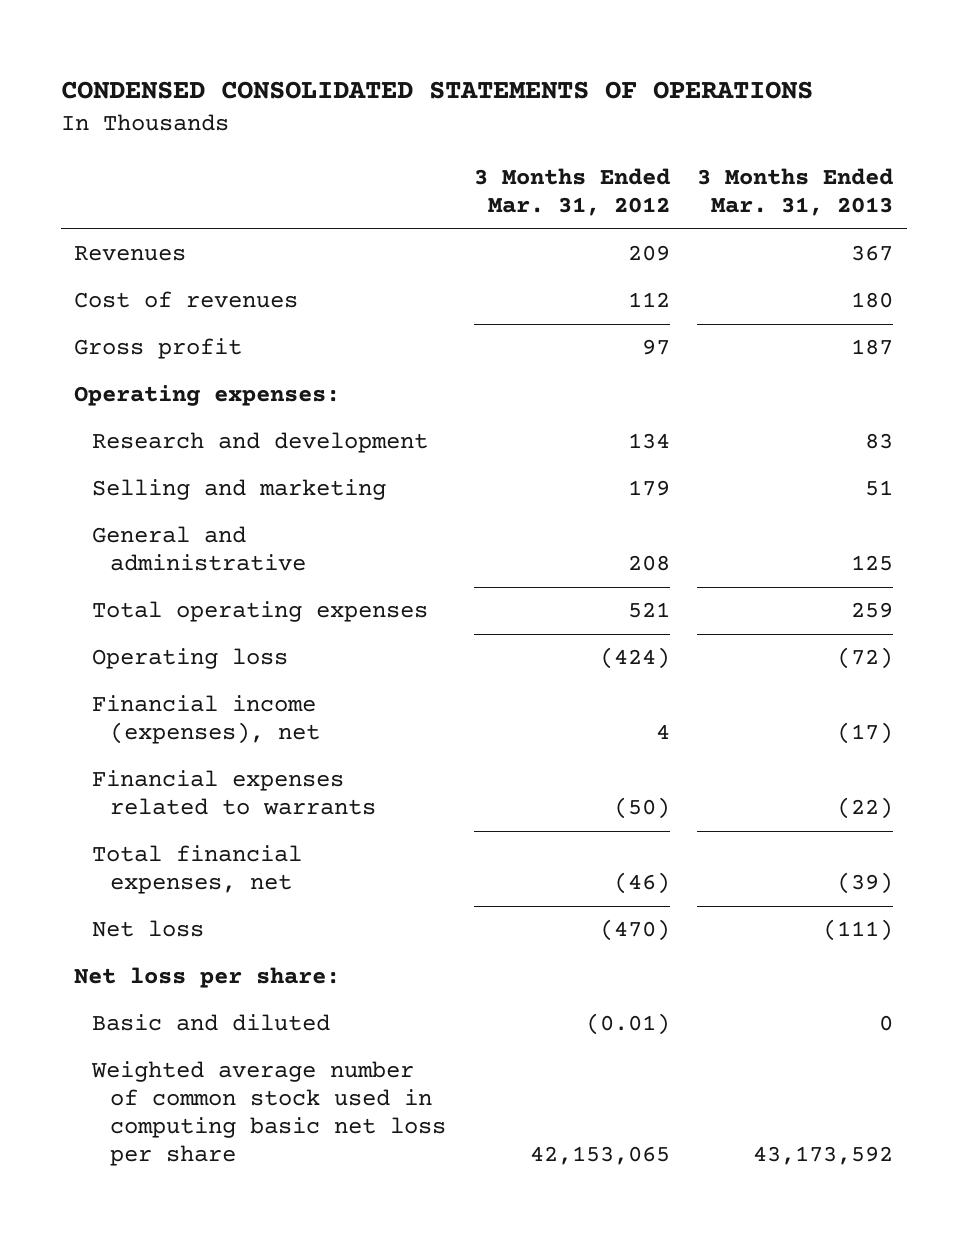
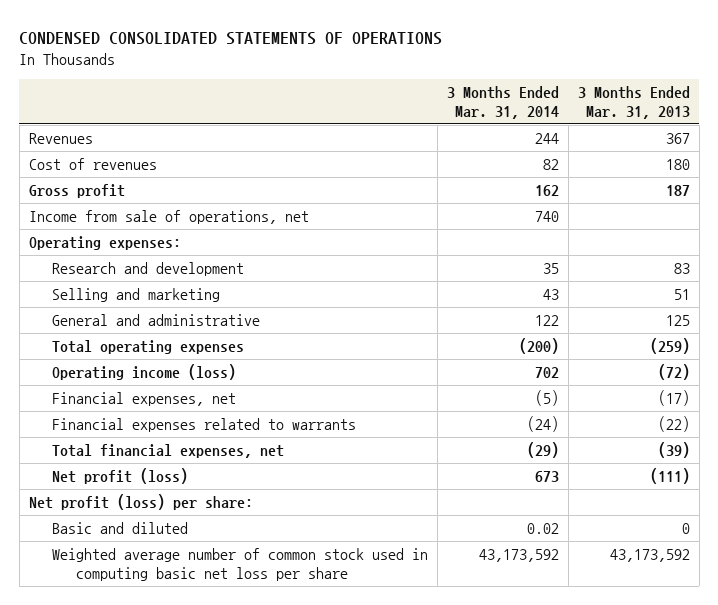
[473,168,670,217] 3 Months Ended Mar. 31, 2012 -> none
none -> [446,85,559,119] 3 Months Ended Mar. 31, 2014
none -> [28,209,309,224] Income from sale of operations, net
[851,602,894,619] 259 -> [649,337,690,354] (259)
[92,648,289,670] Operating loss -> [52,363,237,380] Operating income (loss)
[92,695,321,745] Financial income (expenses), net -> [52,391,237,406] Financial expenses, net
[92,920,205,938] Net loss -> [52,467,189,484] Net profit (loss)
[74,967,341,989] Net loss per share: -> [28,493,253,510] Net profit (loss) per share:

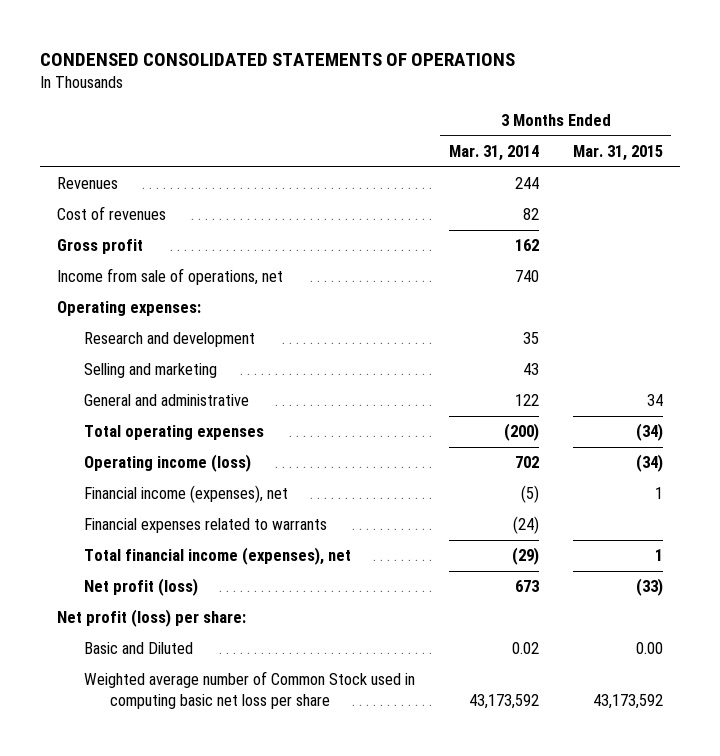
[577,85,690,119] 3 Months Ended Mar. 31, 2013 -> none
none -> [572,144,663,161] Mar. 31, 2015
[52,391,237,406] Financial expenses, net -> [83,485,288,504] Financial income (expenses), net
[52,443,285,458] Total financial expenses, net -> [83,547,351,566] Total financial income (expenses), net
[52,521,189,534] Basic and diluted -> [83,642,193,655] Basic and Diluted
[52,547,429,582] Weighted average number of common stock used in computing basic net loss per share -> [83,671,415,710] Weighted average number of Common Stock used in computing basic net loss per share

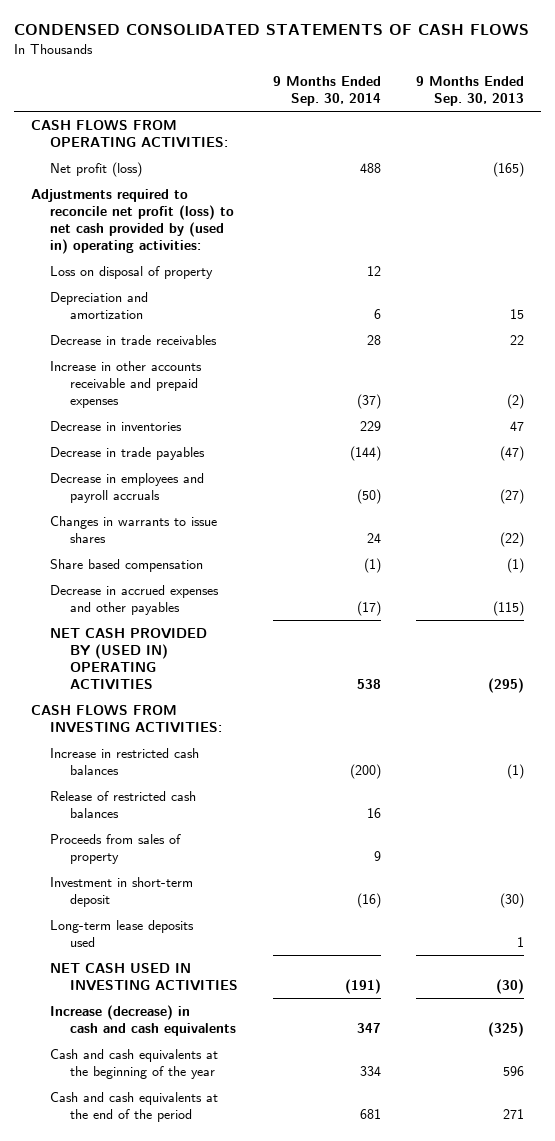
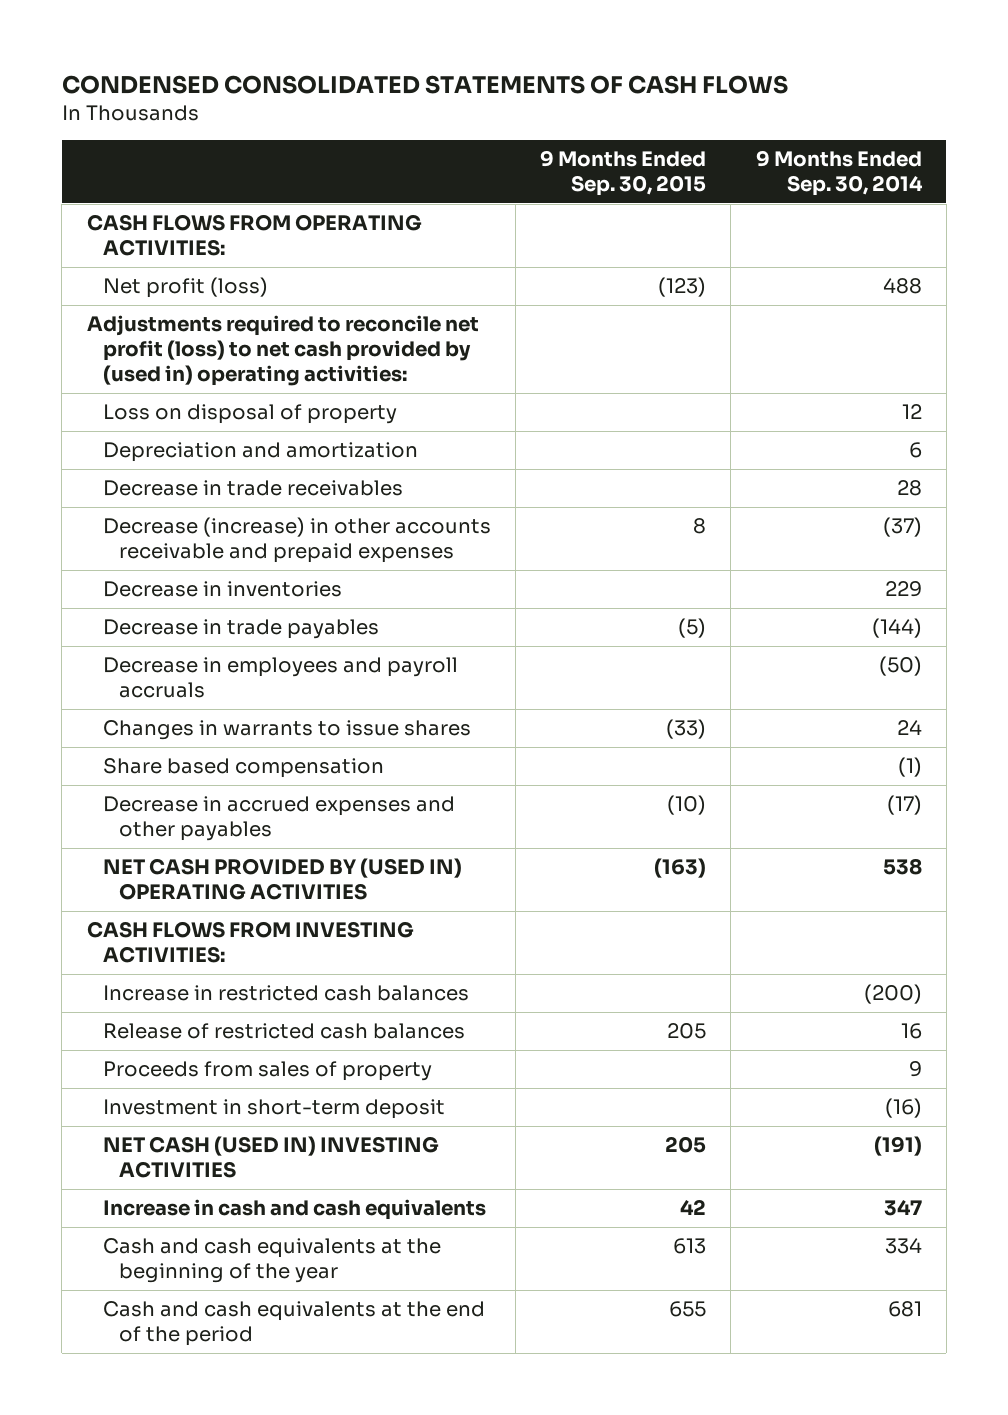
[415,76,524,107] 9 Months Ended Sep. 30, 2013 -> none
none -> [540,150,707,197] 9 Months Ended Sep. 30, 2015
[50,360,203,408] Increase in other accounts receivable and prepaid expenses -> [102,517,491,564] Decrease (increase) in other accounts receivable and prepaid expenses
[50,919,195,947] Long-term lease deposits used -> none
[50,962,238,991] NET CASH USED IN INVESTING ACTIVITIES -> [102,1136,439,1179] NET CASH (USED IN) INVESTING ACTIVITIES
[50,1004,236,1036] Increase (decrease) in cash and cash equivalents -> [102,1199,486,1221] Increase in cash and cash equivalents

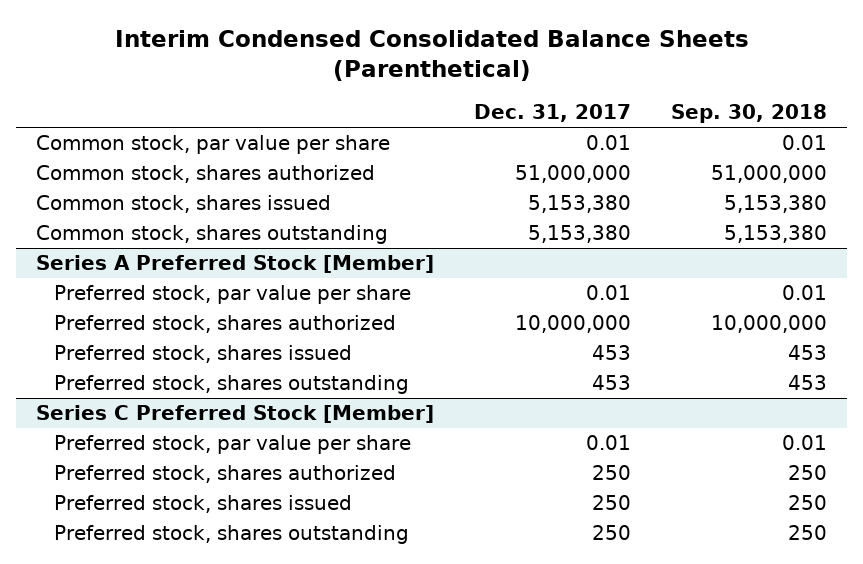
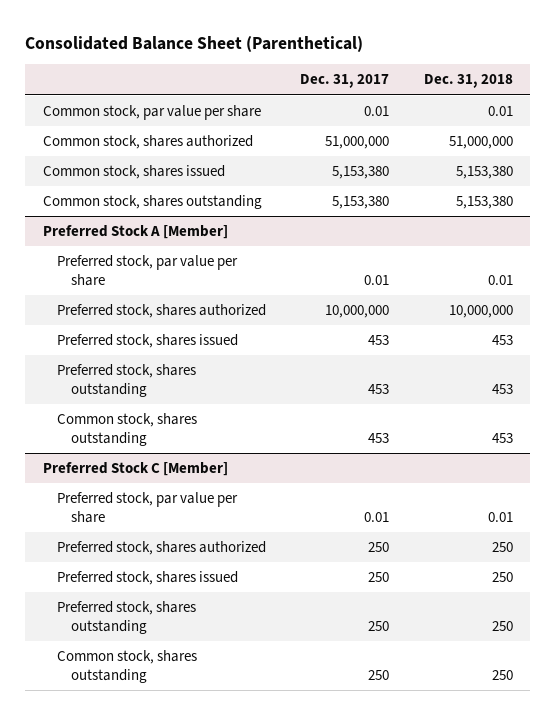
[114,29,749,82] Interim Condensed Consolidated Balance Sheets (Parenthetical) -> [25,36,364,53] Consolidated Balance Sheet (Parenthetical)
[671,104,828,124] Sep. 30, 2018 -> none
none -> [424,74,514,89] Dec. 31, 2018
[36,255,435,274] Series A Preferred Stock [Member] -> [42,225,228,240] Preferred Stock A [Member]
none -> [56,413,197,446] Common stock, shares outstanding
[36,405,435,424] Series C Preferred Stock [Member] -> [42,462,228,477] Preferred Stock C [Member]
none -> [56,650,197,683] Common stock, shares outstanding

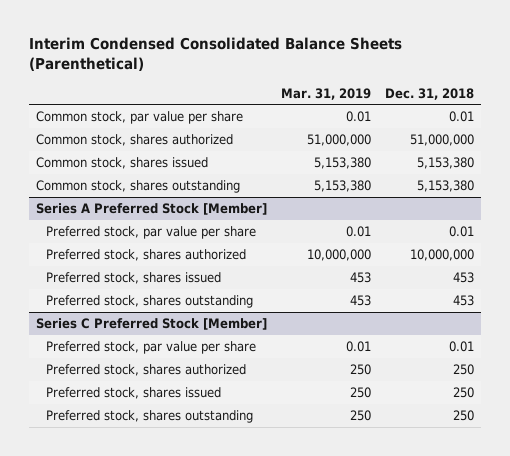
[25,36,364,53] Consolidated Balance Sheet (Parenthetical) -> [29,37,403,71] Interim Condensed Consolidated Balance Sheets (Parenthetical)
[300,74,390,89] Dec. 31, 2017 -> none
none -> [281,87,372,100] Mar. 31, 2019
[42,225,228,240] Preferred Stock A [Member] -> [36,203,268,216] Series A Preferred Stock [Member]
[56,413,197,446] Common stock, shares outstanding -> none
[42,462,228,477] Preferred Stock C [Member] -> [36,318,268,331] Series C Preferred Stock [Member]
[56,650,197,683] Common stock, shares outstanding -> none

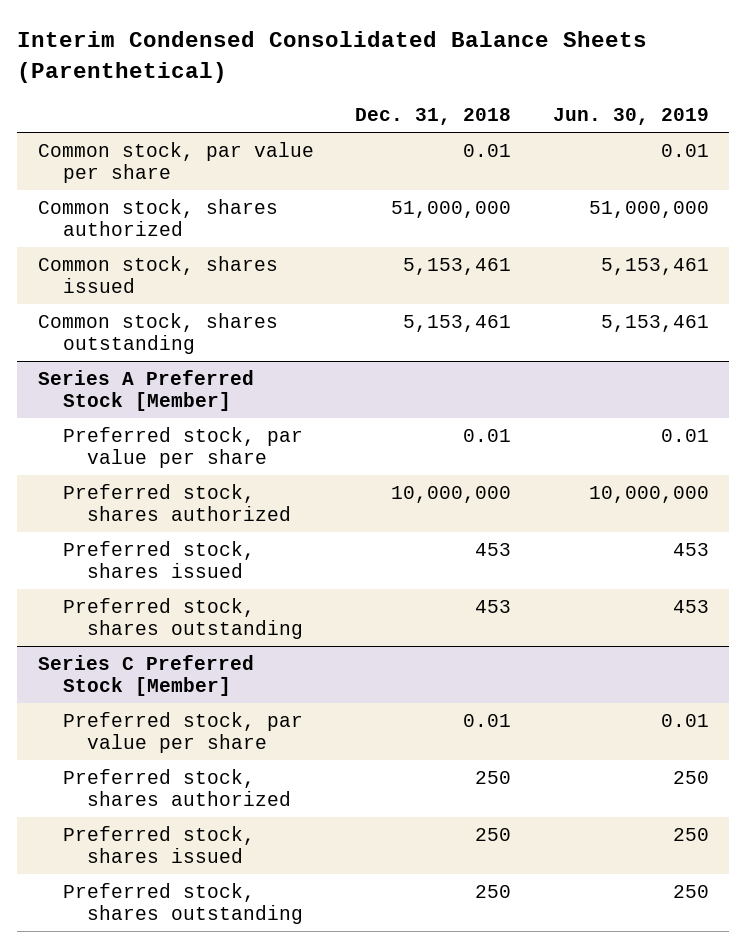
[281,87,372,100] Mar. 31, 2019 -> none
none -> [552,108,709,126] Jun. 30, 2019
[417,157,475,170] 5,153,380 -> [403,257,512,275] 5,153,461
[417,180,475,193] 5,153,380 -> [403,314,512,332] 5,153,461

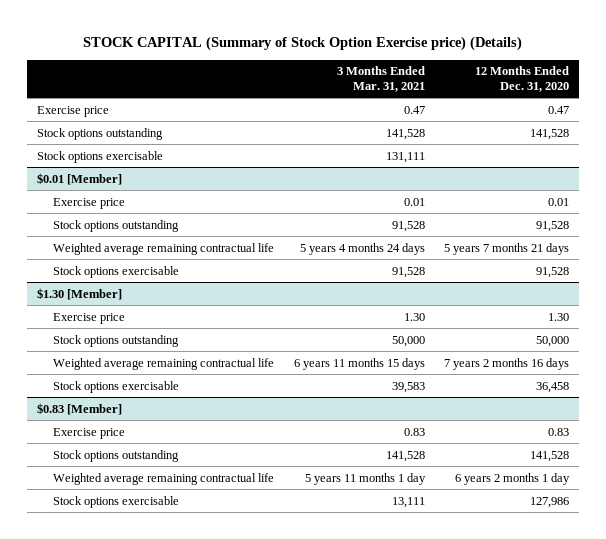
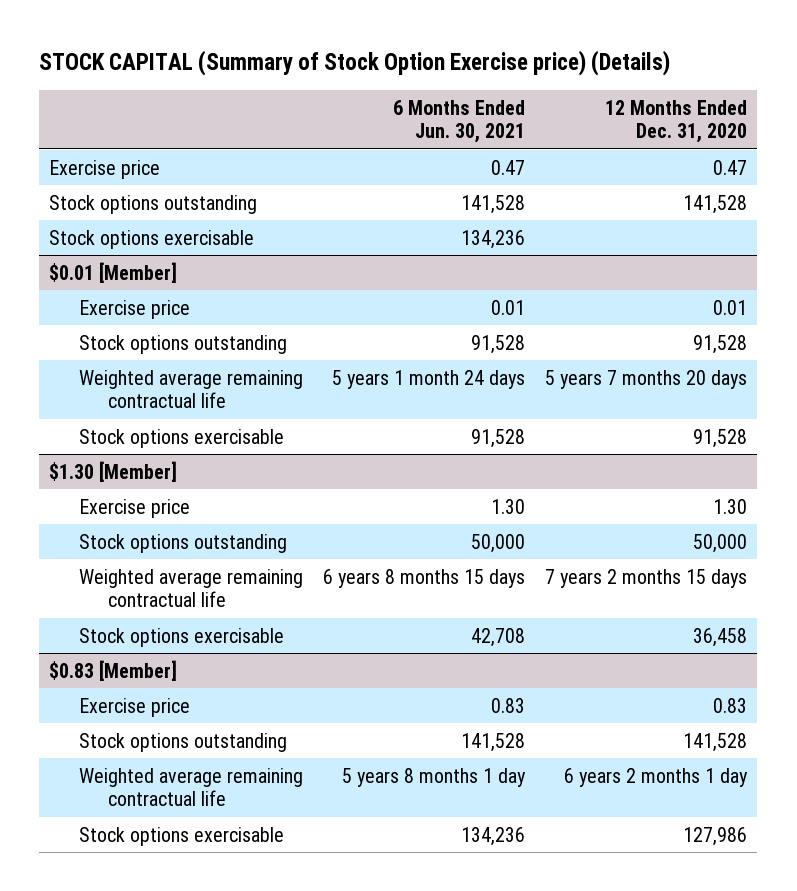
[336,66,425,92] 3 Months Ended Mar. 31, 2021 -> none
none -> [392,99,525,143] 6 Months Ended Jun. 30, 2021
[444,242,570,255] 5 years 7 months 21 days -> [545,369,748,389] 5 years 7 months 20 days
[444,357,570,370] 7 years 2 months 16 days -> [545,568,748,588] 7 years 2 months 15 days

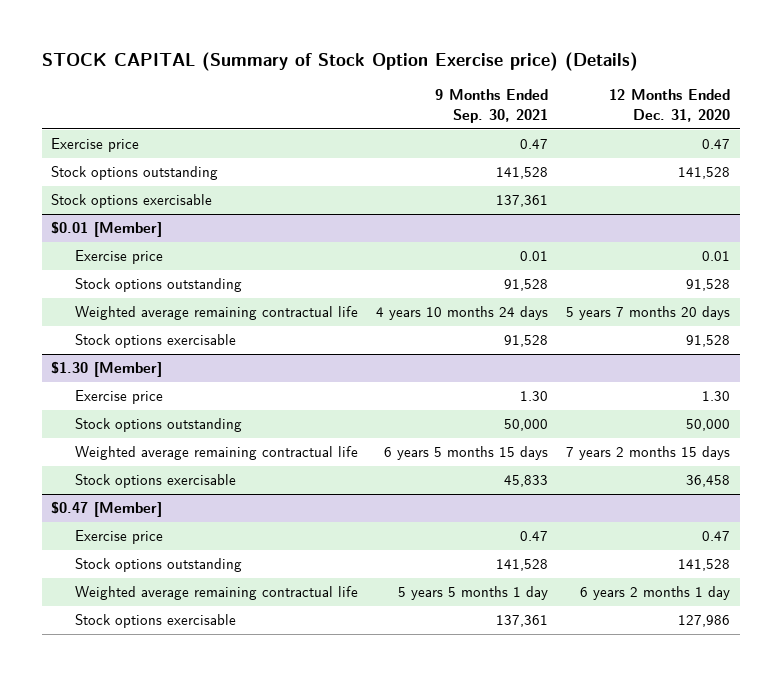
[392,99,525,143] 6 Months Ended Jun. 30, 2021 -> none
none -> [435,89,549,124] 9 Months Ended Sep. 30, 2021
[49,659,178,681] $0.83 [Member] -> [51,501,163,518] $0.47 [Member]
[713,697,748,713] 0.83 -> [702,531,731,542] 0.47

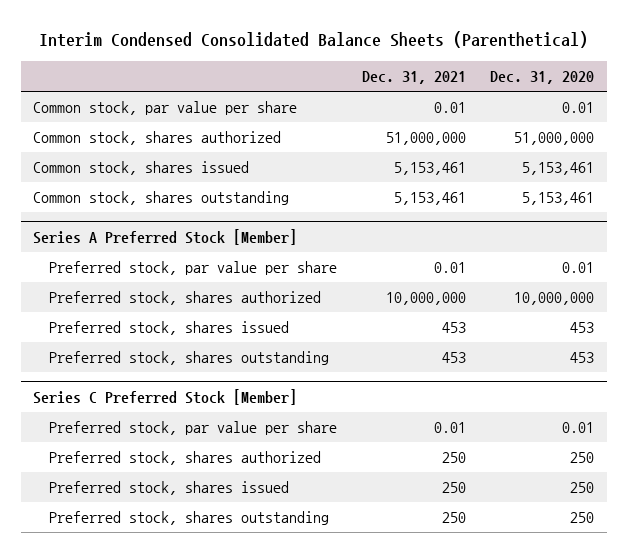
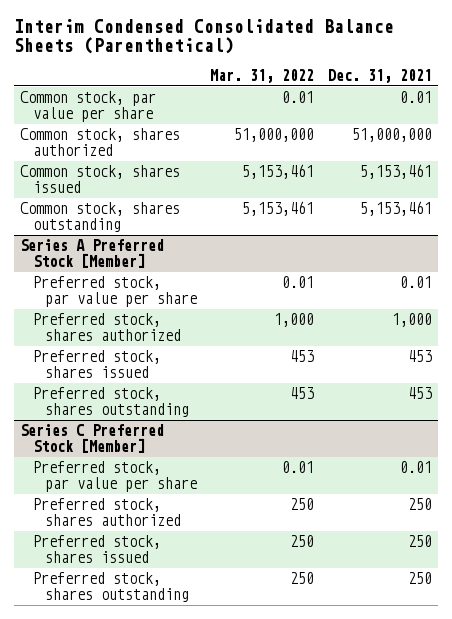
[490,70,595,84] Dec. 31, 2020 -> none
none -> [210,68,315,83] Mar. 31, 2022
[385,292,466,306] 10,000,000 -> [391,313,432,328] 1,000

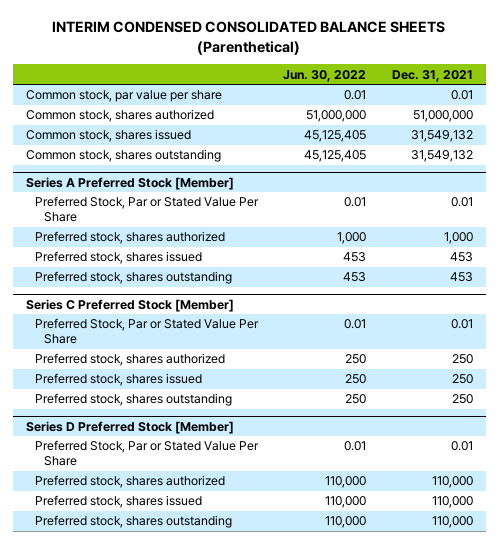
[13,19,394,55] Interim Condensed Consolidated Balance Sheets (Parenthetical) -> [52,21,446,55] INTERIM CONDENSED CONSOLIDATED BALANCE SHEETS (Parenthetical)
[210,68,315,83] Mar. 31, 2022 -> none
none -> [283,69,367,82] Jun. 30, 2022
[359,164,432,180] 5,153,461 -> [410,130,473,143] 31,549,132
[359,201,432,217] 5,153,461 -> [410,150,473,163] 31,549,132
[32,276,198,307] Preferred stock, par value per share -> [34,196,259,223] Preferred Stock, Par or Stated Value Per Share
[32,461,198,492] Preferred stock, par value per share -> [34,318,259,345] Preferred Stock, Par or Stated Value Per Share
none -> [25,420,234,434] Series D Preferred Stock [Member]
none -> [34,440,259,467] Preferred Stock, Par or Stated Value Per Share
none -> [34,475,225,489] Preferred stock, shares authorized
none -> [34,495,202,509] Preferred stock, shares issued
none -> [34,515,232,529] Preferred stock, shares outstanding

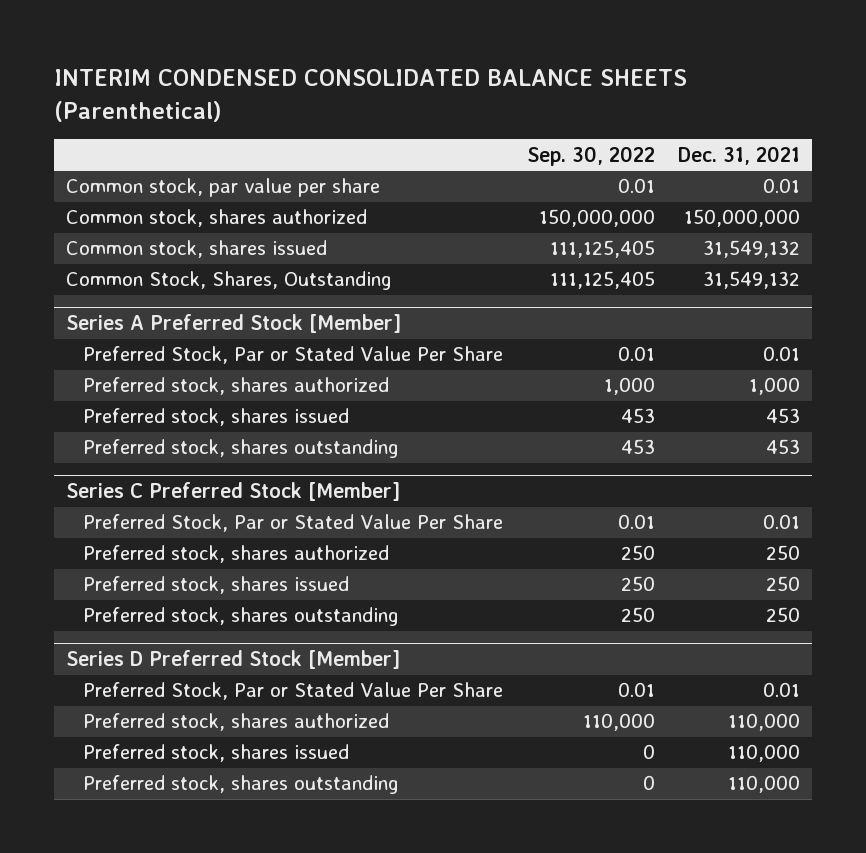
[283,69,367,82] Jun. 30, 2022 -> none
none -> [526,145,655,166] Sep. 30, 2022
[412,110,473,123] 51,000,000 -> [684,209,801,228] 150,000,000
[25,149,221,163] Common stock, shares outstanding -> [65,271,392,291] Common Stock, Shares, Outstanding

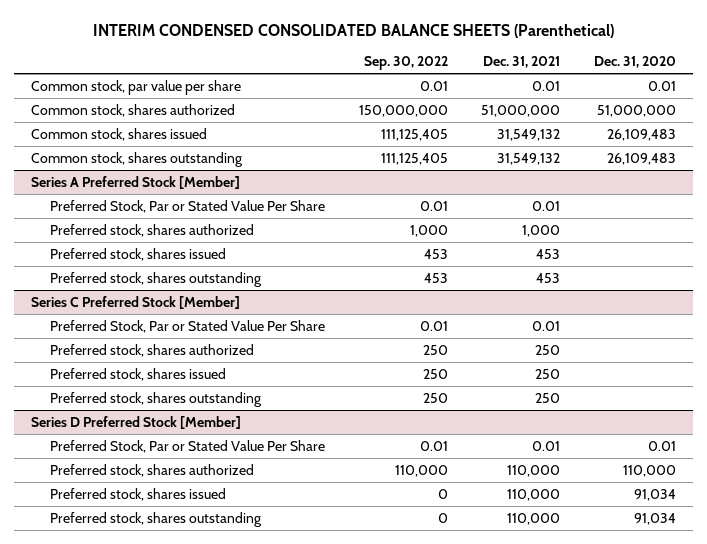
none -> [593,56,676,69] Dec. 31, 2020
[684,209,801,228] 150,000,000 -> [481,104,561,117] 51,000,000
[65,271,392,291] Common Stock, Shares, Outstanding -> [30,151,243,167] Common stock, shares outstanding

